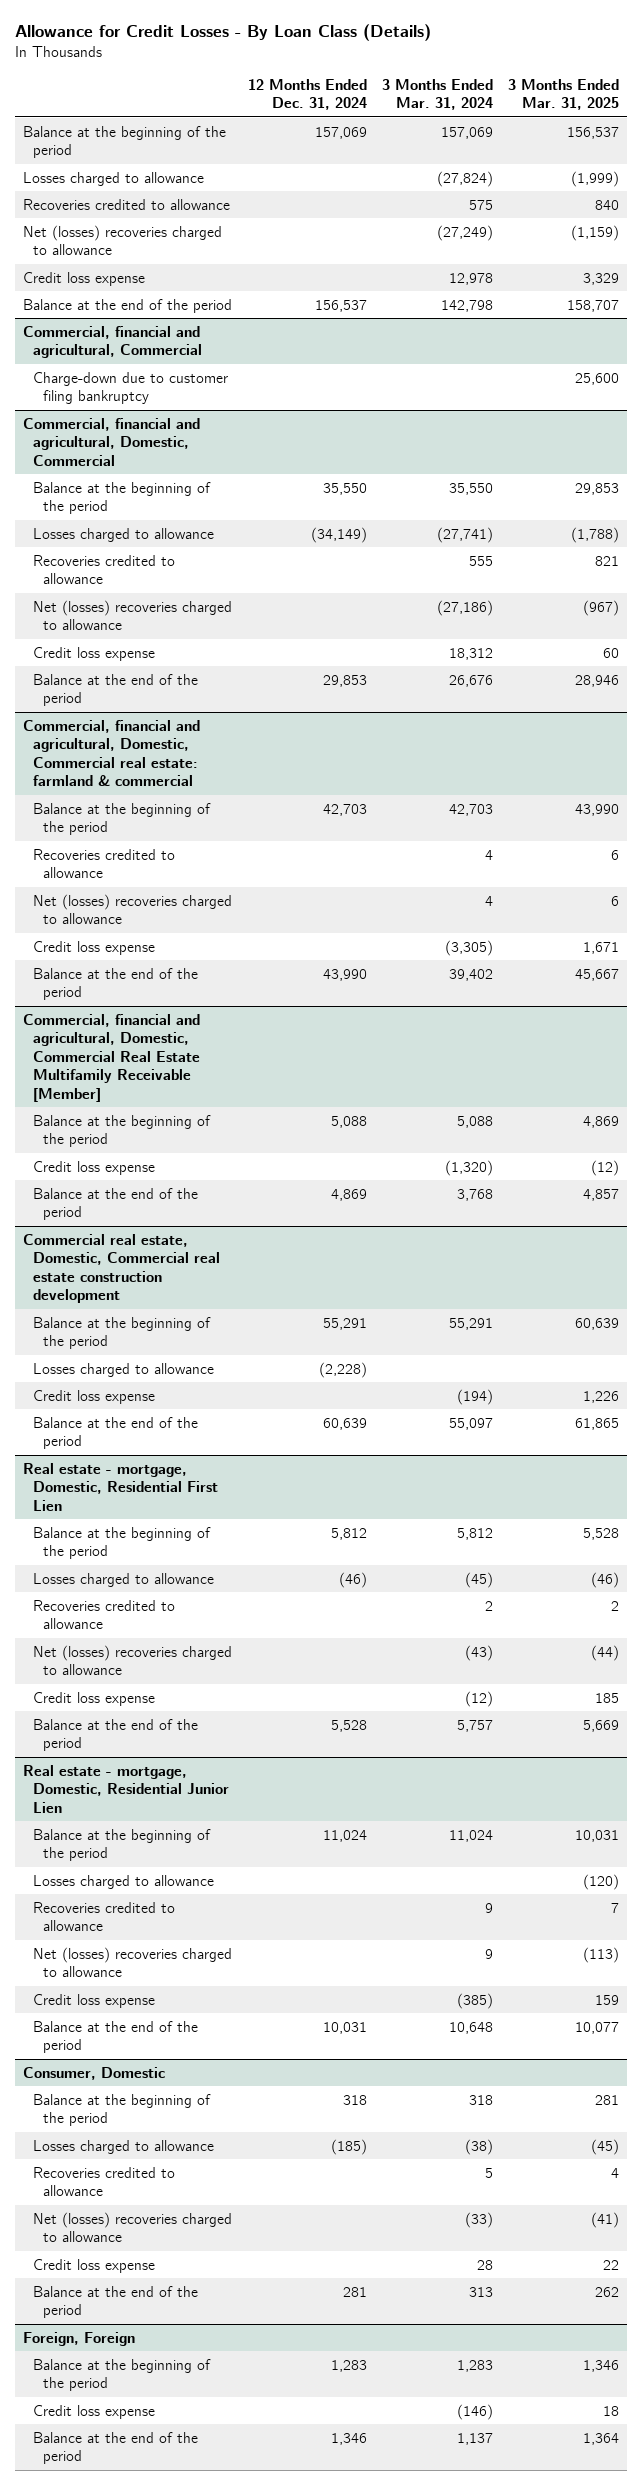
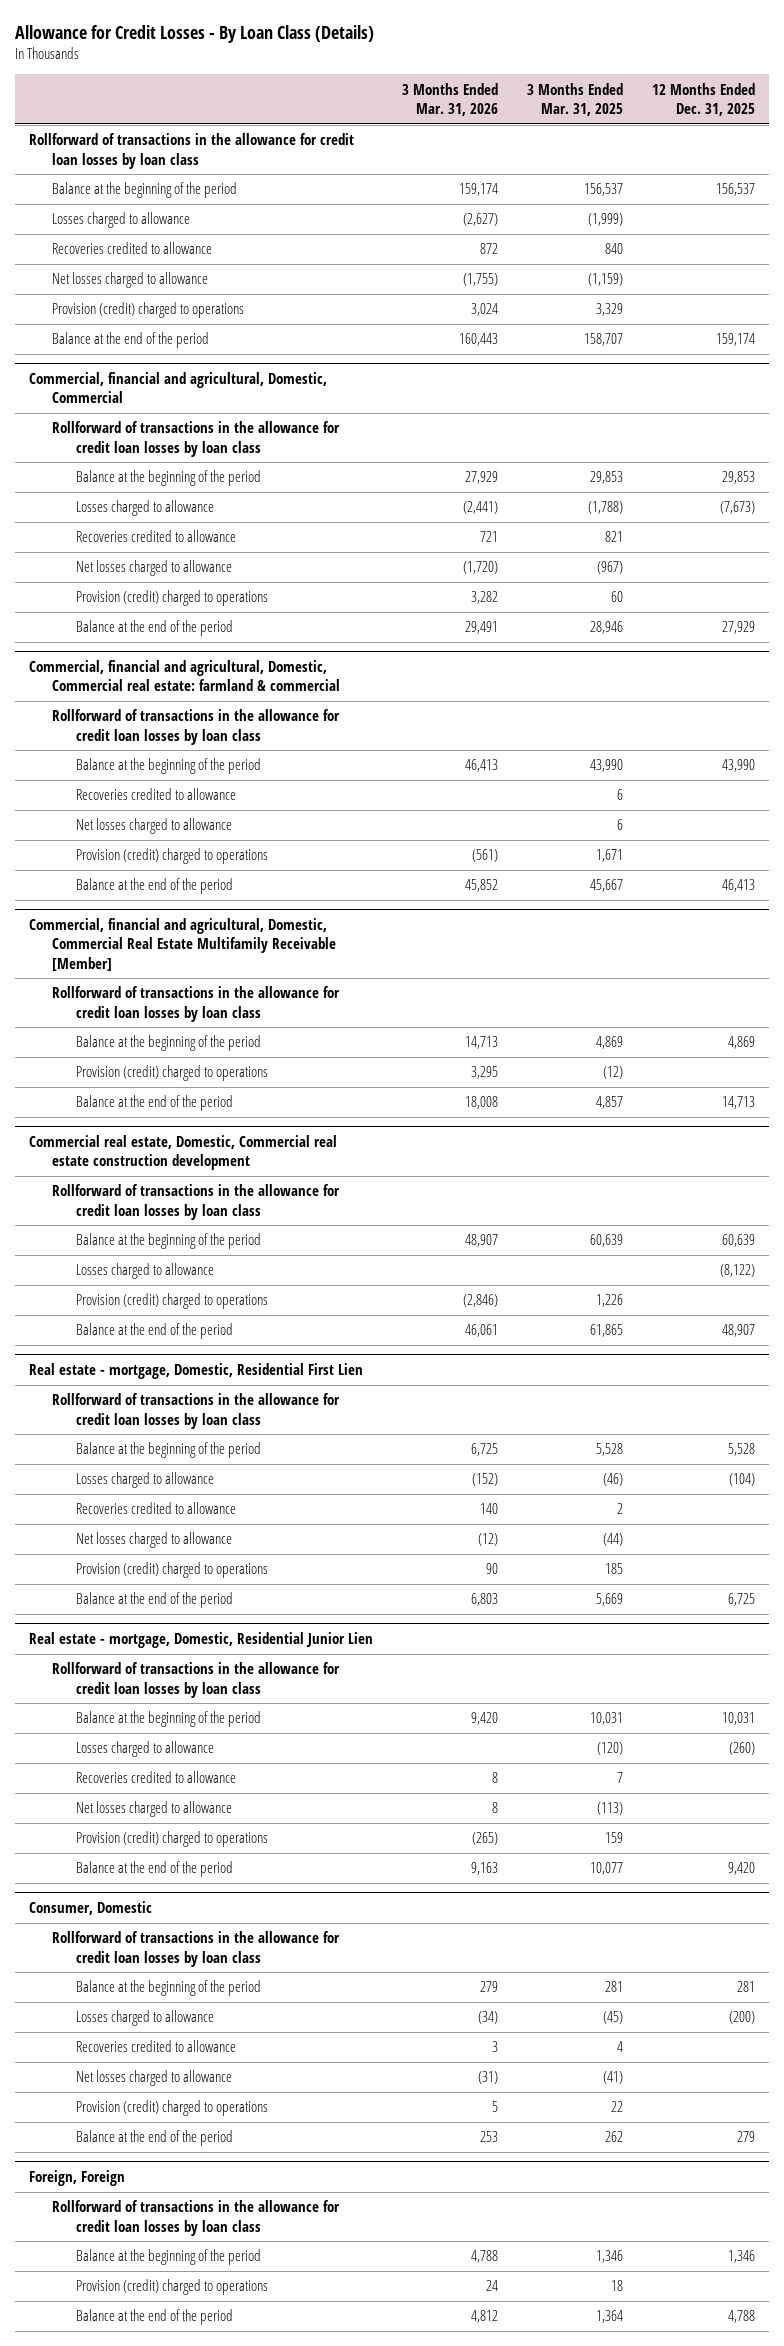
[247,78,367,111] 12 Months Ended Dec. 31, 2024 -> none
[381,78,493,111] 3 Months Ended Mar. 31, 2024 -> none
none -> [402,82,499,117] 3 Months Ended Mar. 31, 2026
none -> [651,82,755,117] 12 Months Ended Dec. 31, 2025
none -> [29,133,355,169] Rollforward of transactions in the allowance for credit loan losses by loan class
[22,224,222,256] Net (losses) recoveries charged to allowance -> [52,272,209,289] Net losses charged to allowance
[22,271,145,286] Credit loss expense -> [52,302,245,319] Provision (credit) charged to operations
[22,325,203,359] Commercial, financial and agricultural, Commercial -> none
[33,371,229,405] Charge-down due to customer filing bankruptcy -> none
none -> [52,421,341,457] Rollforward of transactions in the allowance for credit loan losses by loan class
[33,599,233,631] Net (losses) recoveries charged to allowance -> [75,560,232,577] Net losses charged to allowance
[33,646,156,661] Credit loss expense -> [75,590,268,607] Provision (credit) charged to operations
none -> [52,709,341,745] Rollforward of transactions in the allowance for credit loan losses by loan class
[33,893,233,925] Net (losses) recoveries charged to allowance -> [75,818,232,835] Net losses charged to allowance
[33,940,156,955] Credit loss expense -> [75,848,268,865] Provision (credit) charged to operations
none -> [52,986,341,1022] Rollforward of transactions in the allowance for credit loan losses by loan class
[33,1160,156,1175] Credit loss expense -> [75,1065,268,1082] Provision (credit) charged to operations
none -> [52,1184,341,1220] Rollforward of transactions in the allowance for credit loan losses by loan class
[33,1389,156,1404] Credit loss expense -> [75,1293,268,1310] Provision (credit) charged to operations
none -> [52,1393,341,1429] Rollforward of transactions in the allowance for credit loan losses by loan class
[33,1644,233,1676] Net (losses) recoveries charged to allowance -> [75,1532,232,1549] Net losses charged to allowance
[33,1691,156,1706] Credit loss expense -> [75,1562,268,1579] Provision (credit) charged to operations
none -> [52,1662,341,1698] Rollforward of transactions in the allowance for credit loan losses by loan class
[33,1946,233,1978] Net (losses) recoveries charged to allowance -> [75,1801,232,1818] Net losses charged to allowance
[33,1993,156,2008] Credit loss expense -> [75,1831,268,1848] Provision (credit) charged to operations
none -> [52,1931,341,1967] Rollforward of transactions in the allowance for credit loan losses by loan class
[33,2211,233,2243] Net (losses) recoveries charged to allowance -> [75,2070,232,2087] Net losses charged to allowance
[33,2258,156,2273] Credit loss expense -> [75,2100,268,2117] Provision (credit) charged to operations
none -> [52,2200,341,2236] Rollforward of transactions in the allowance for credit loan losses by loan class
[33,2404,156,2419] Credit loss expense -> [75,2279,268,2296] Provision (credit) charged to operations

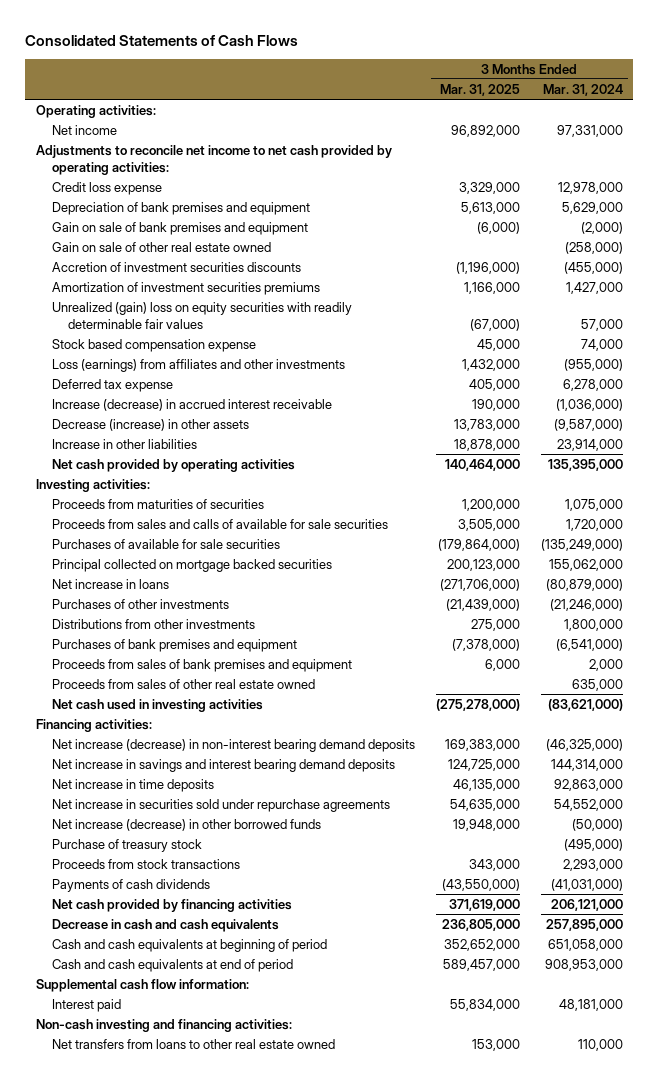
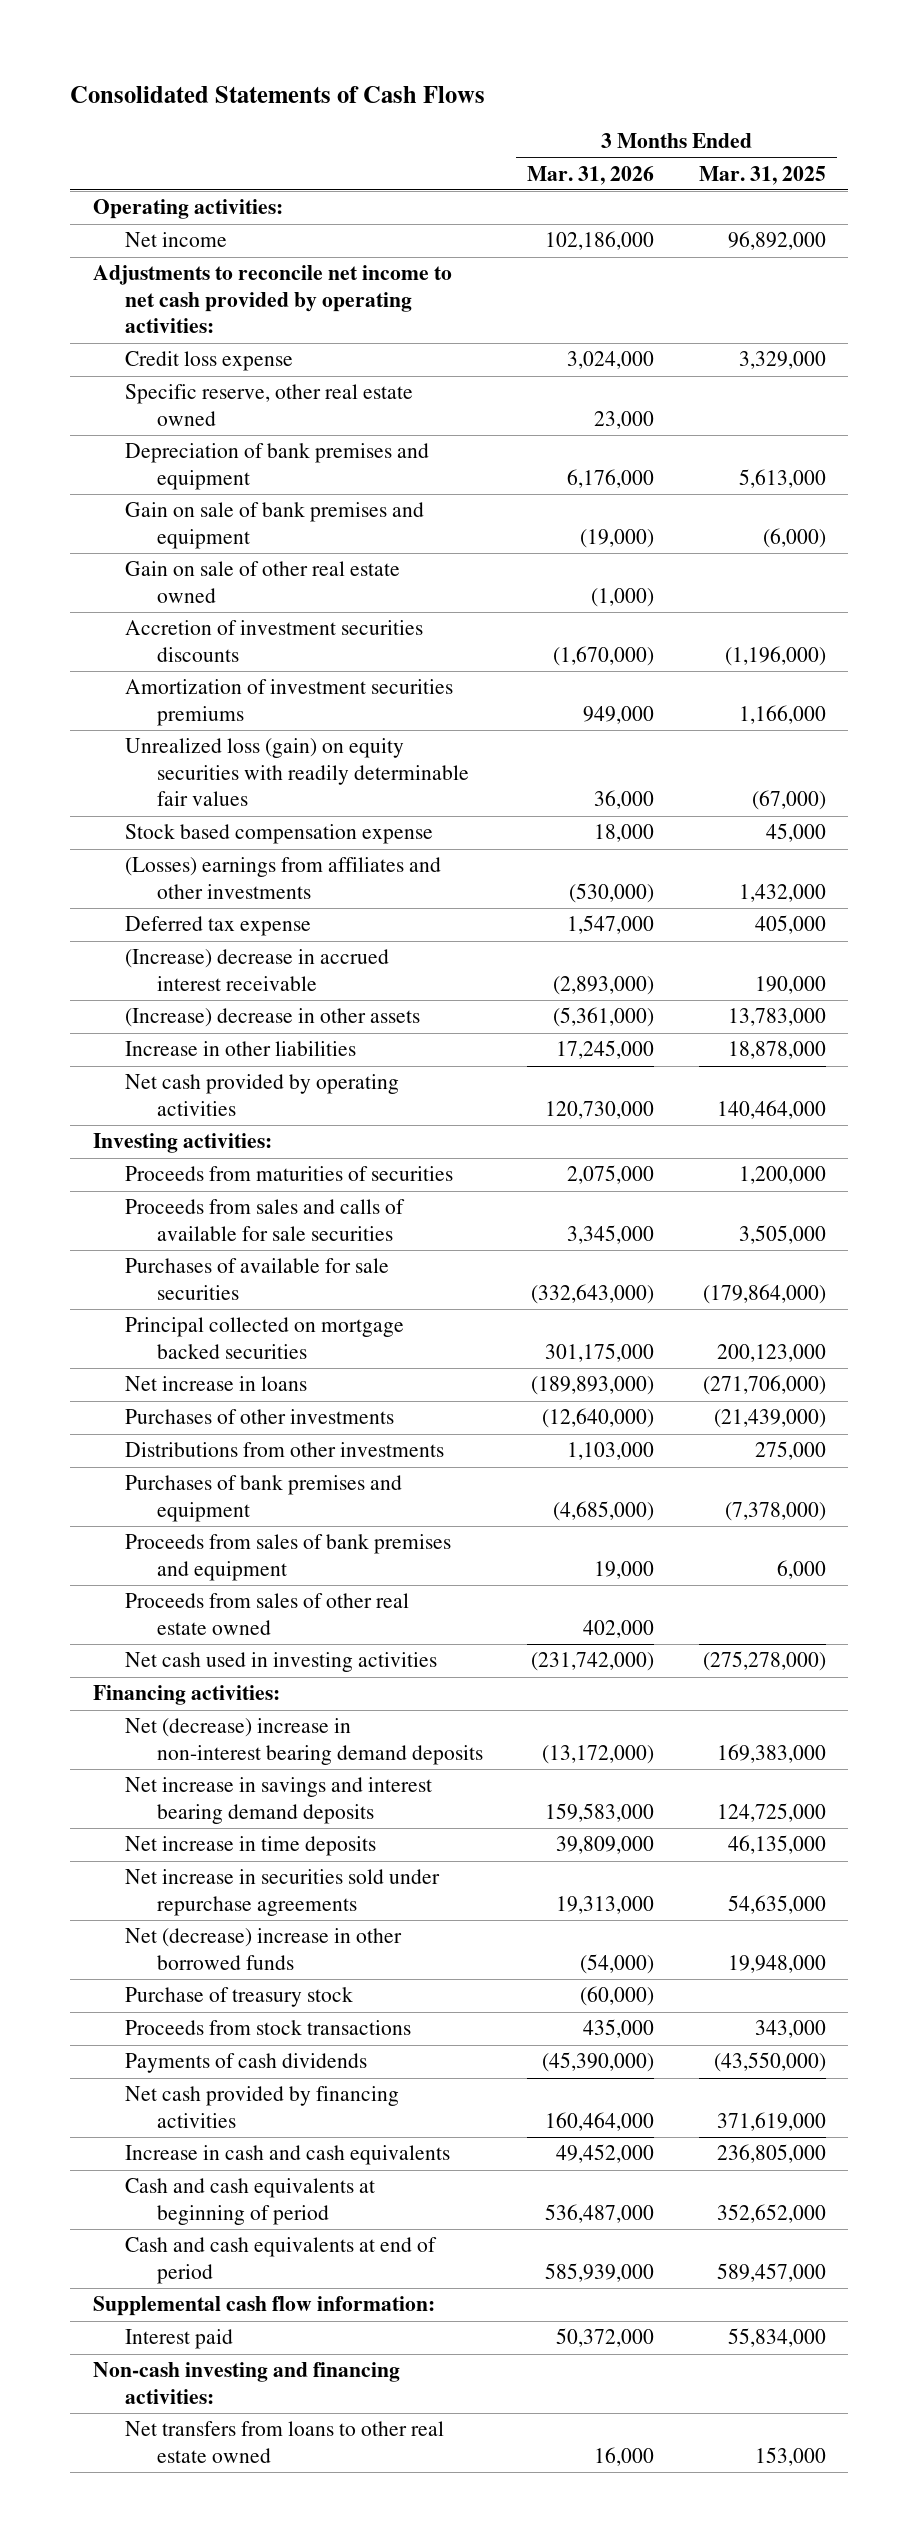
[542,83,623,96] Mar. 31, 2024 -> none
none -> [527,165,655,185] Mar. 31, 2026
none -> [124,384,413,426] Specific reserve, other real estate owned
[52,301,353,329] Unrealized (gain) loss on equity securities with readily determinable fair values -> [124,738,469,807] Unrealized loss (gain) on equity securities with readily determinable fair values
[52,358,346,372] Loss (earnings) from affiliates and other investments -> [124,857,441,899] (Losses) earnings from affiliates and other investments
[52,398,333,411] Increase (decrease) in accrued interest receivable -> [124,949,389,991] (Increase) decrease in accrued interest receivable
[52,418,250,431] Decrease (increase) in other assets -> [124,1008,420,1028] (Increase) decrease in other assets
[52,738,416,752] Net increase (decrease) in non-interest bearing demand deposits -> [124,1718,483,1765] Net (decrease) increase in non-interest bearing demand deposits
[52,818,322,831] Net increase (decrease) in other borrowed funds -> [124,1928,402,1970] Net (decrease) increase in other borrowed funds
[52,918,280,932] Decrease in cash and cash equivalents -> [124,2145,450,2166] Increase in cash and cash equivalents

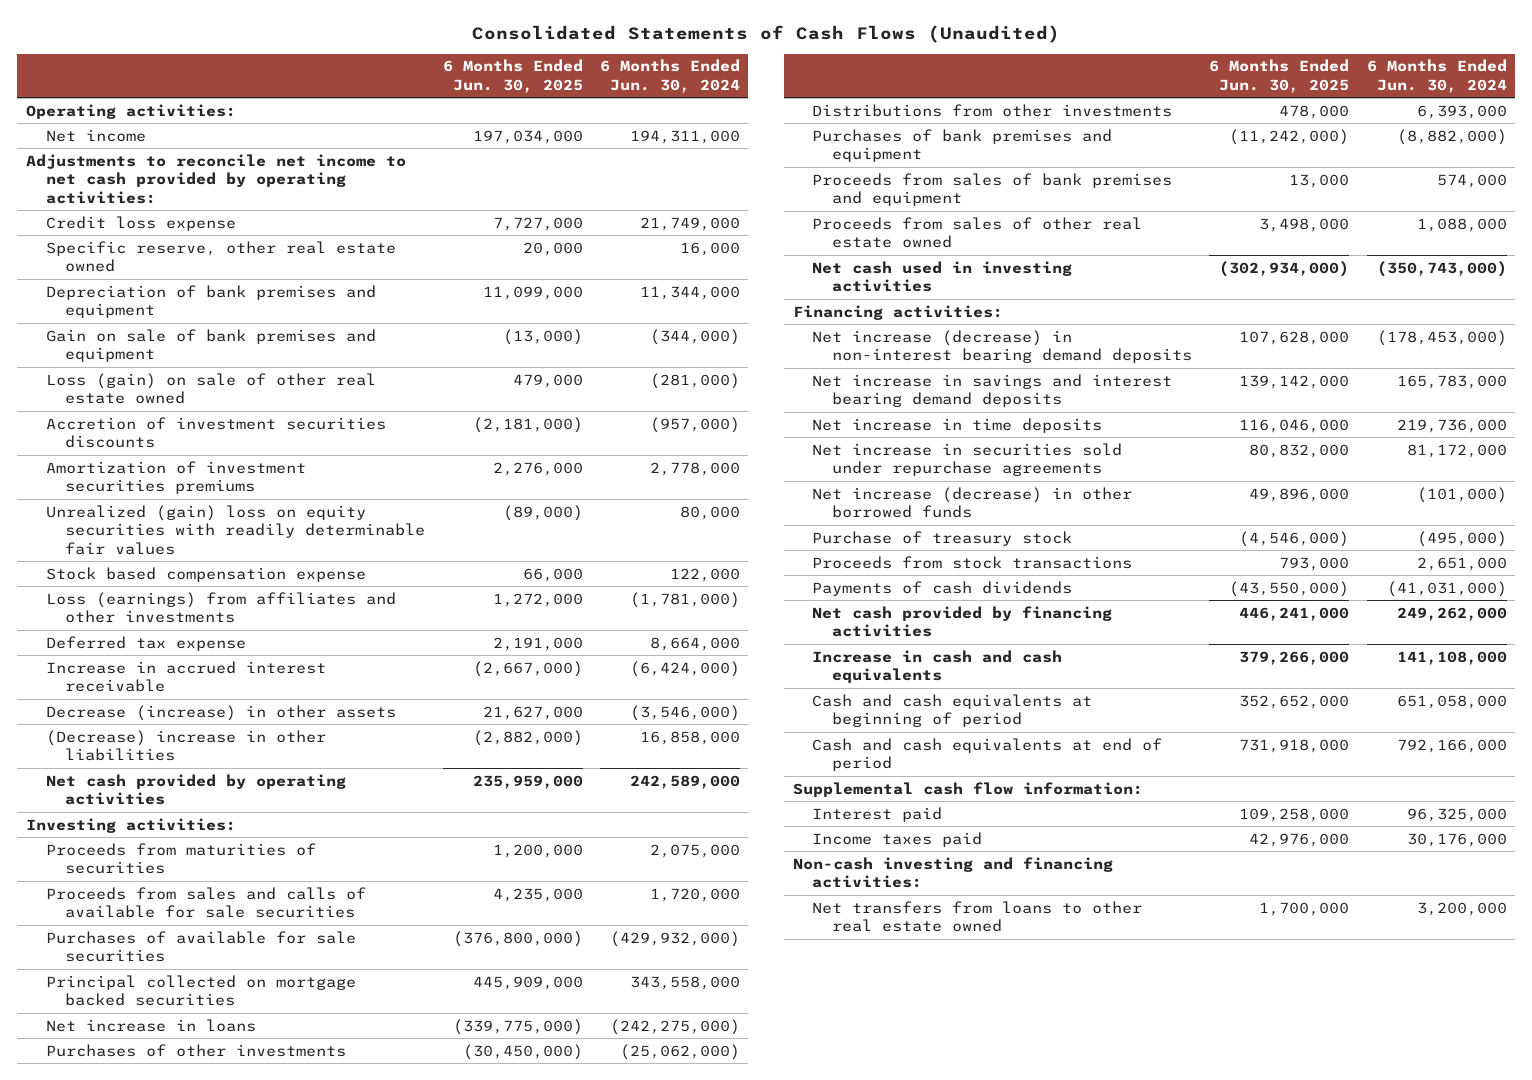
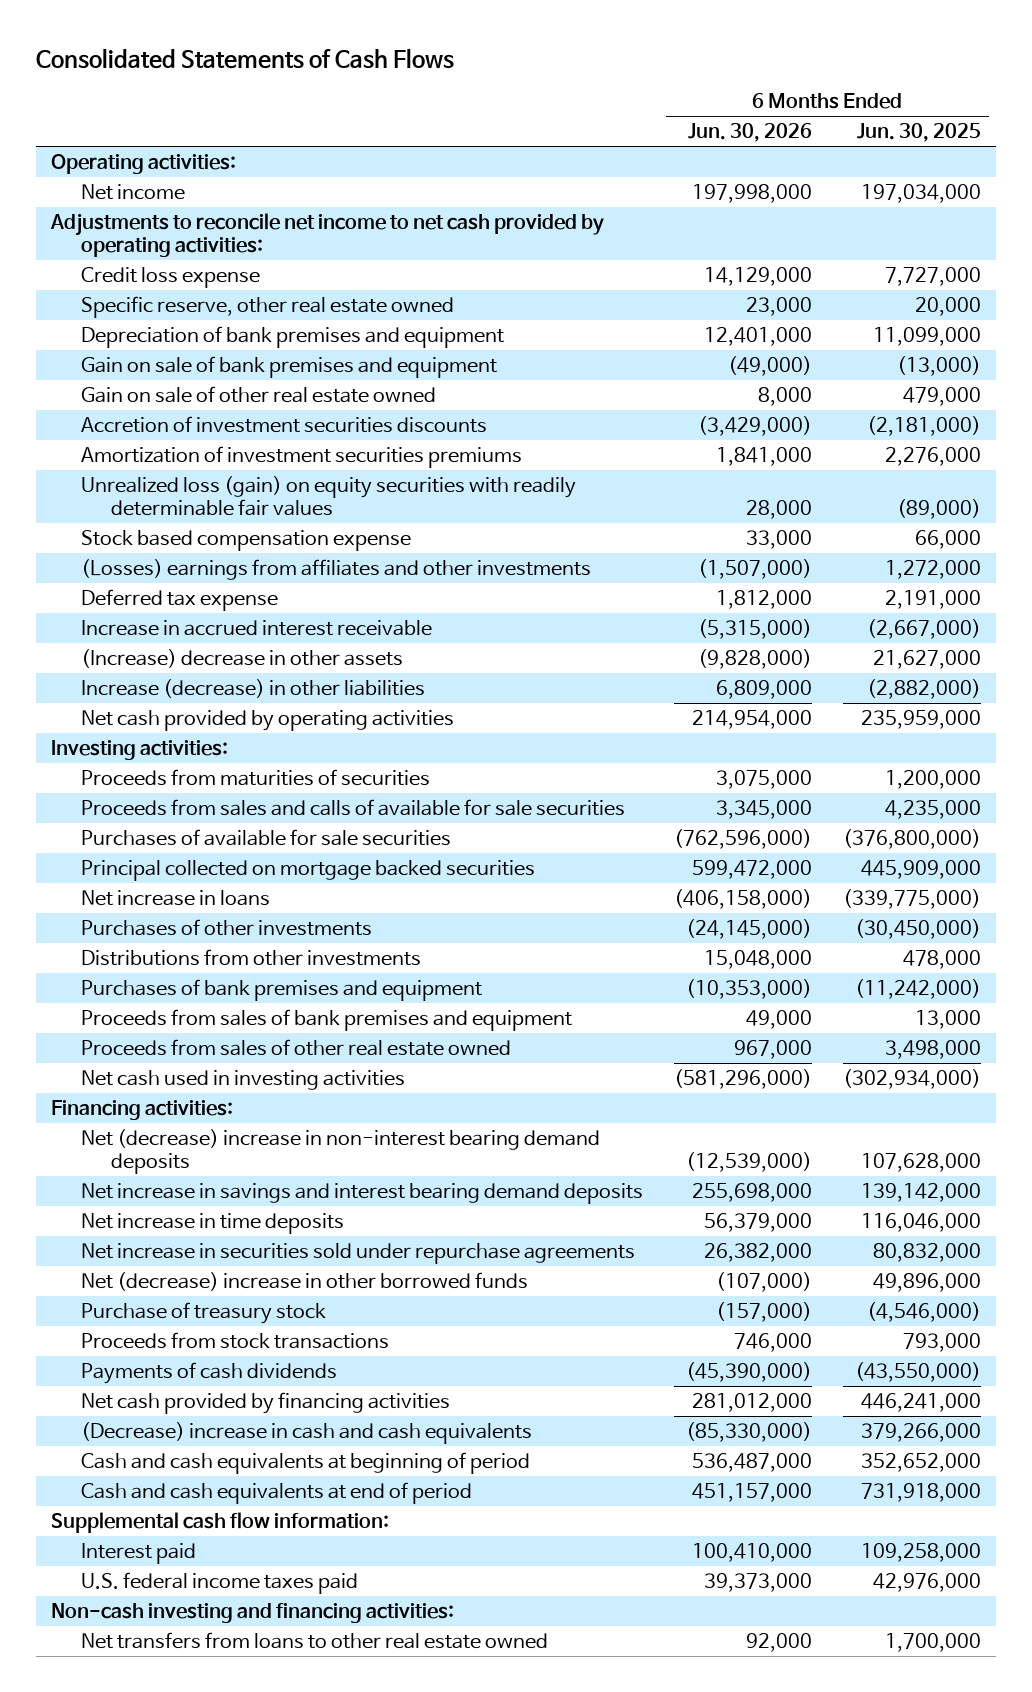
[472,25,1061,44] Consolidated Statements of Cash Flows (Unaudited) -> [35,47,454,69] Consolidated Statements of Cash Flows
[599,59,740,93] 6 Months Ended Jun. 30, 2024 -> none
none -> [687,123,812,143] Jun. 30, 2026
[45,372,376,405] Loss (gain) on sale of other real estate owned -> [81,386,437,404] Gain on sale of other real estate owned
[45,504,426,555] Unrealized (gain) loss on equity securities with readily determinable fair values -> [81,476,577,517] Unrealized loss (gain) on equity securities with readily determinable fair values
[45,591,396,624] Loss (earnings) from affiliates and other investments -> [81,559,592,581] (Losses) earnings from affiliates and other investments
[45,704,396,721] Decrease (increase) in other assets -> [81,649,404,669] (Increase) decrease in other assets
[45,729,326,762] (Decrease) increase in other liabilities -> [81,679,426,699] Increase (decrease) in other liabilities
[812,329,1193,364] Net increase (decrease) in non-interest bearing demand deposits -> [81,1129,601,1175] Net (decrease) increase in non-interest bearing demand deposits
[812,486,1133,519] Net increase (decrease) in other borrowed funds -> [81,1272,529,1292] Net (decrease) increase in other borrowed funds
[812,649,1063,684] Increase in cash and cash equivalents -> [81,1422,533,1445] (Decrease) increase in cash and cash equivalents
[812,831,983,847] Income taxes paid -> [81,1572,359,1595] U.S. federal income taxes paid

